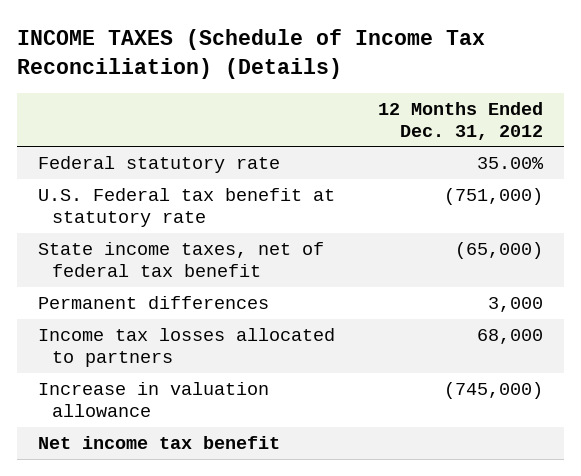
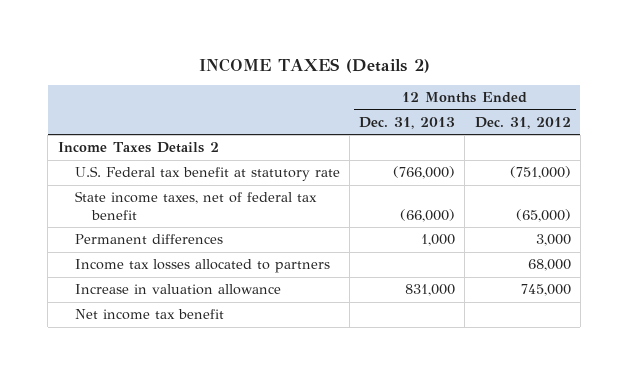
[16,29,485,80] INCOME TAXES (Schedule of Income Tax Reconciliation) (Details) -> [199,57,431,73] INCOME TAXES (Details 2)
none -> [359,116,456,129] Dec. 31, 2013
[38,156,281,174] Federal statutory rate -> none
none -> [57,142,219,154] Income Taxes Details 2
[443,382,543,400] (745,000) -> [520,284,571,297] 745,000

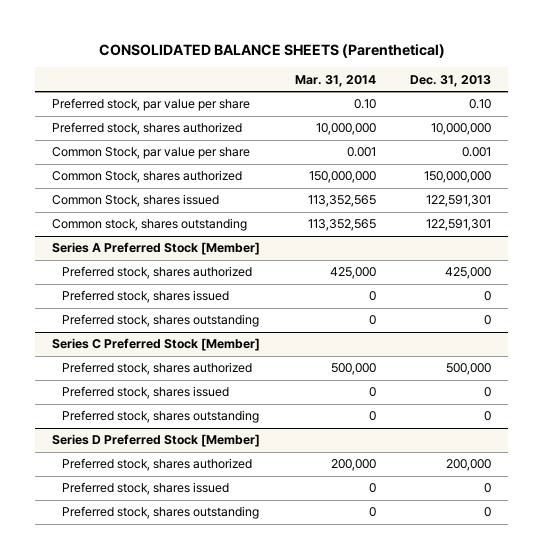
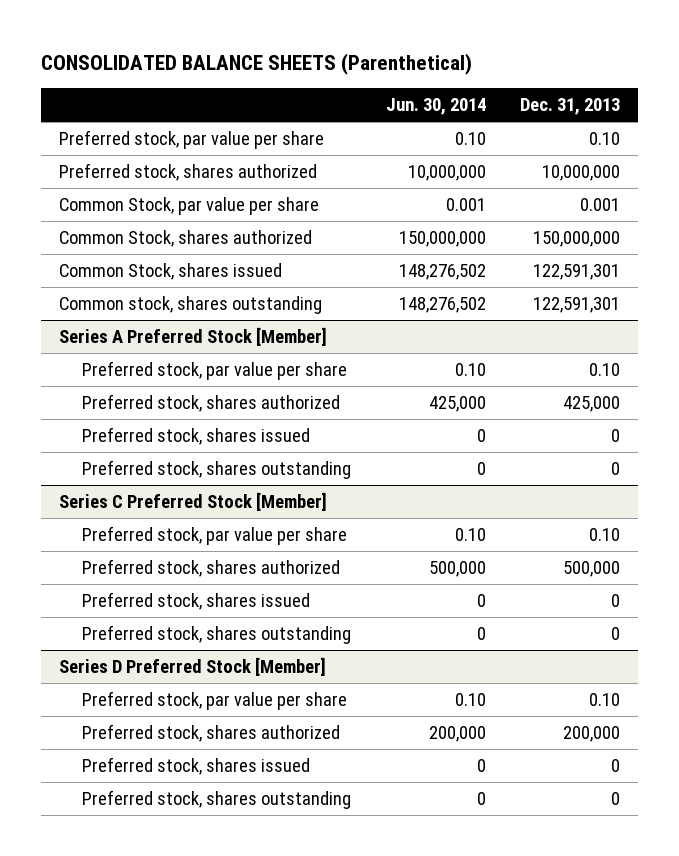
[294,74,376,87] Mar. 31, 2014 -> none
none -> [385,98,486,116] Jun. 30, 2014
none -> [82,360,348,380] Preferred stock, par value per share
none -> [82,525,348,545] Preferred stock, par value per share
none -> [82,690,348,710] Preferred stock, par value per share

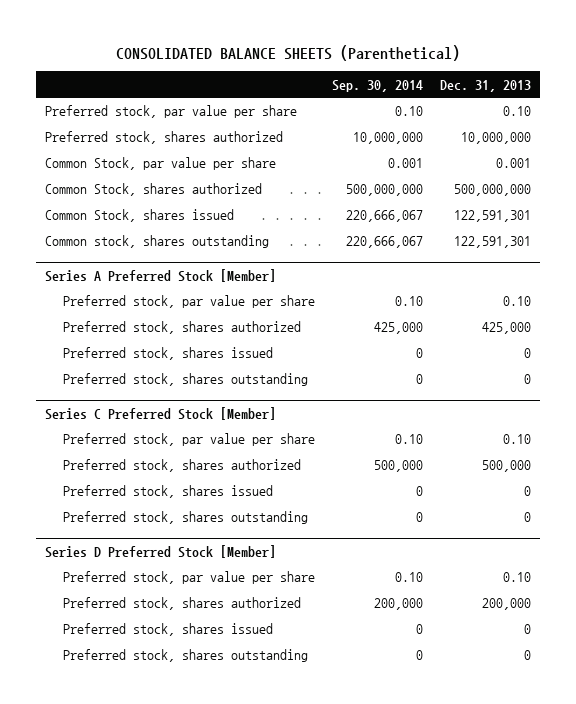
[385,98,486,116] Jun. 30, 2014 -> none
none -> [332,79,424,92] Sep. 30, 2014
[533,230,621,247] 150,000,000 -> [454,184,532,197] 500,000,000

